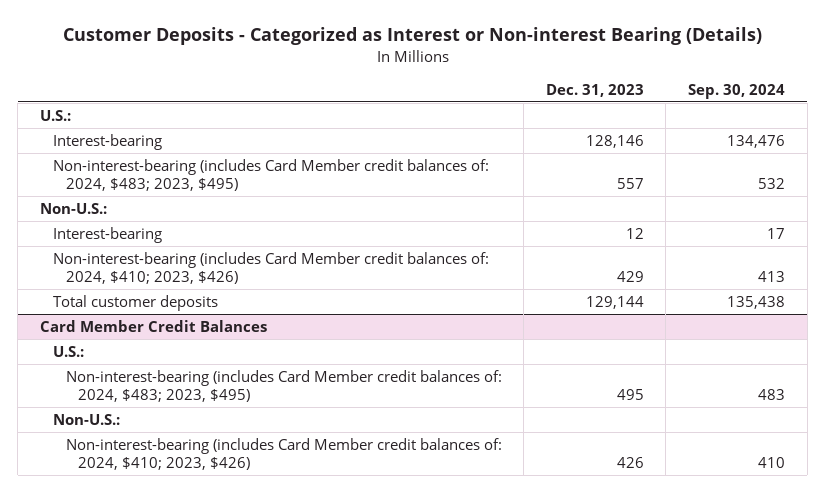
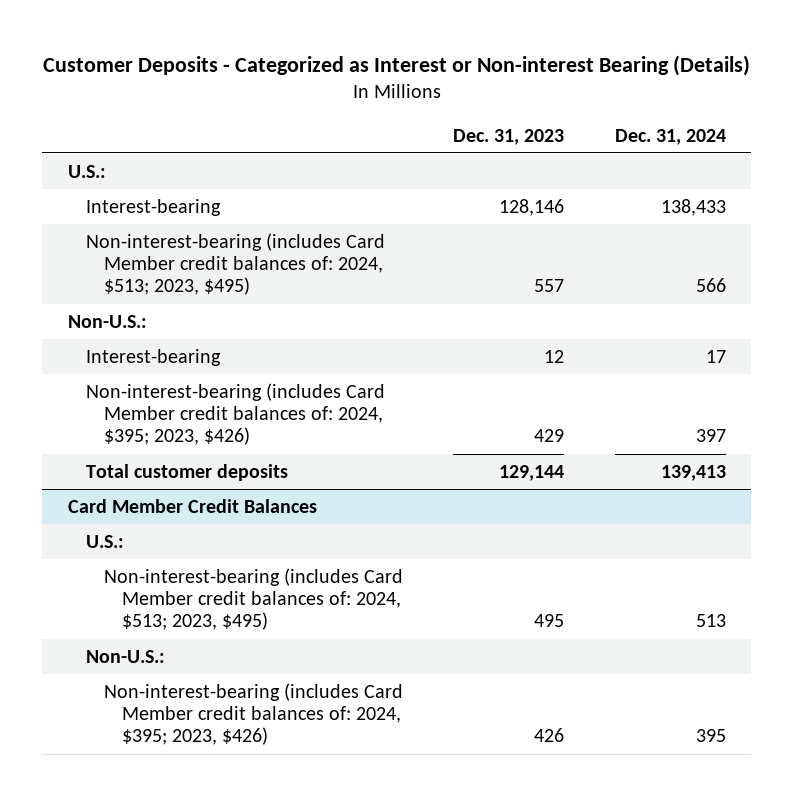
[688,83,786,99] Sep. 30, 2024 -> none
none -> [614,128,726,145] Dec. 31, 2024
[52,158,489,192] Non-interest-bearing (includes Card Member credit balances of: 2024, $483; 2023, $495) -> [85,232,385,296] Non-interest-bearing (includes Card Member credit balances of: 2024, $513; 2023, $495)
[52,251,489,285] Non-interest-bearing (includes Card Member credit balances of: 2024, $410; 2023, $426) -> [85,382,385,446] Non-interest-bearing (includes Card Member credit balances of: 2024, $395; 2023, $426)
[65,369,502,403] Non-interest-bearing (includes Card Member credit balances of: 2024, $483; 2023, $495) -> [103,567,403,631] Non-interest-bearing (includes Card Member credit balances of: 2024, $513; 2023, $495)
[65,437,502,471] Non-interest-bearing (includes Card Member credit balances of: 2024, $410; 2023, $426) -> [103,682,403,746] Non-interest-bearing (includes Card Member credit balances of: 2024, $395; 2023, $426)

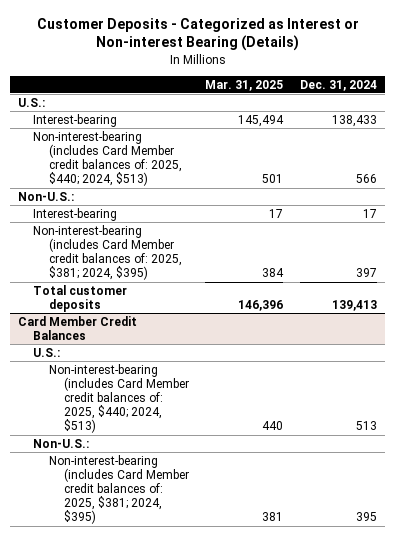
[453,128,565,145] Dec. 31, 2023 -> none
none -> [205,79,284,91] Mar. 31, 2025
[85,232,385,296] Non-interest-bearing (includes Card Member credit balances of: 2024, $513; 2023, $495) -> [33,130,182,187] Non-interest-bearing (includes Card Member credit balances of: 2025, $440; 2024, $513)
[85,382,385,446] Non-interest-bearing (includes Card Member credit balances of: 2024, $395; 2023, $426) -> [33,224,182,281] Non-interest-bearing (includes Card Member credit balances of: 2025, $381; 2024, $395)
[103,567,403,631] Non-interest-bearing (includes Card Member credit balances of: 2024, $513; 2023, $495) -> [48,363,189,434] Non-interest-bearing (includes Card Member credit balances of: 2025, $440; 2024, $513)
[103,682,403,746] Non-interest-bearing (includes Card Member credit balances of: 2024, $395; 2023, $426) -> [48,454,189,525] Non-interest-bearing (includes Card Member credit balances of: 2025, $381; 2024, $395)

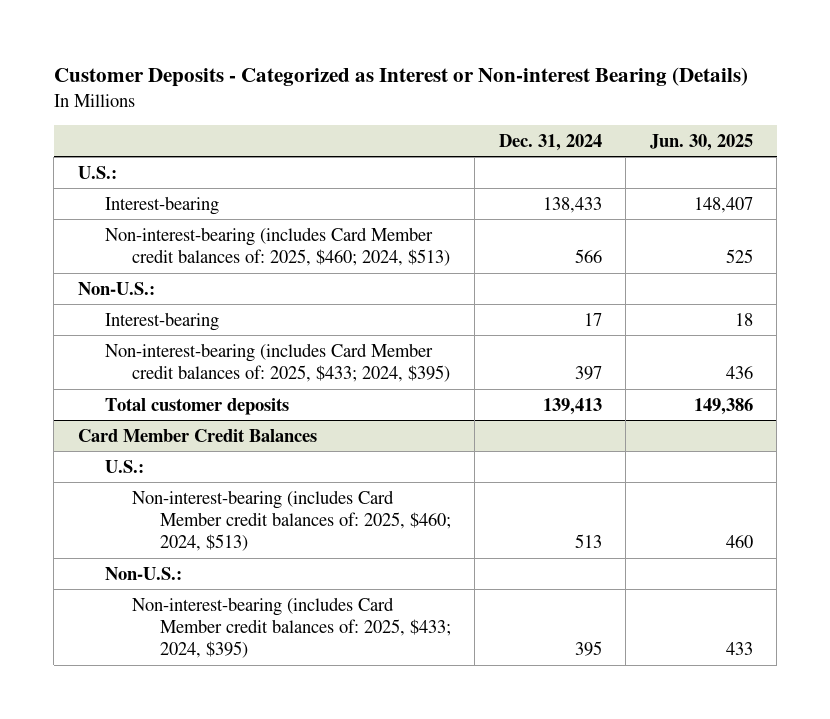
[205,79,284,91] Mar. 31, 2025 -> none
none -> [649,133,753,151] Jun. 30, 2025
[33,130,182,187] Non-interest-bearing (includes Card Member credit balances of: 2025, $440; 2024, $513) -> [105,226,451,266] Non-interest-bearing (includes Card Member credit balances of: 2025, $460; 2024, $513)
[33,224,182,281] Non-interest-bearing (includes Card Member credit balances of: 2025, $381; 2024, $395) -> [105,342,451,382] Non-interest-bearing (includes Card Member credit balances of: 2025, $433; 2024, $395)
[48,363,189,434] Non-interest-bearing (includes Card Member credit balances of: 2025, $440; 2024, $513) -> [132,489,451,552] Non-interest-bearing (includes Card Member credit balances of: 2025, $460; 2024, $513)
[48,454,189,525] Non-interest-bearing (includes Card Member credit balances of: 2025, $381; 2024, $395) -> [132,596,451,659] Non-interest-bearing (includes Card Member credit balances of: 2025, $433; 2024, $395)

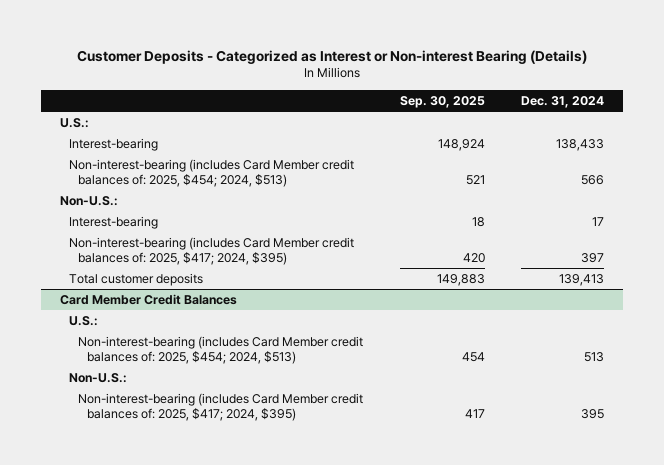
[649,133,753,151] Jun. 30, 2025 -> none
none -> [399,95,485,108] Sep. 30, 2025
[105,226,451,266] Non-interest-bearing (includes Card Member credit balances of: 2025, $460; 2024, $513) -> [68,159,354,187] Non-interest-bearing (includes Card Member credit balances of: 2025, $454; 2024, $513)
[105,342,451,382] Non-interest-bearing (includes Card Member credit balances of: 2025, $433; 2024, $395) -> [68,237,354,265] Non-interest-bearing (includes Card Member credit balances of: 2025, $417; 2024, $395)
[132,489,451,552] Non-interest-bearing (includes Card Member credit balances of: 2025, $460; 2024, $513) -> [77,336,363,364] Non-interest-bearing (includes Card Member credit balances of: 2025, $454; 2024, $513)
[132,596,451,659] Non-interest-bearing (includes Card Member credit balances of: 2025, $433; 2024, $395) -> [77,393,363,421] Non-interest-bearing (includes Card Member credit balances of: 2025, $417; 2024, $395)

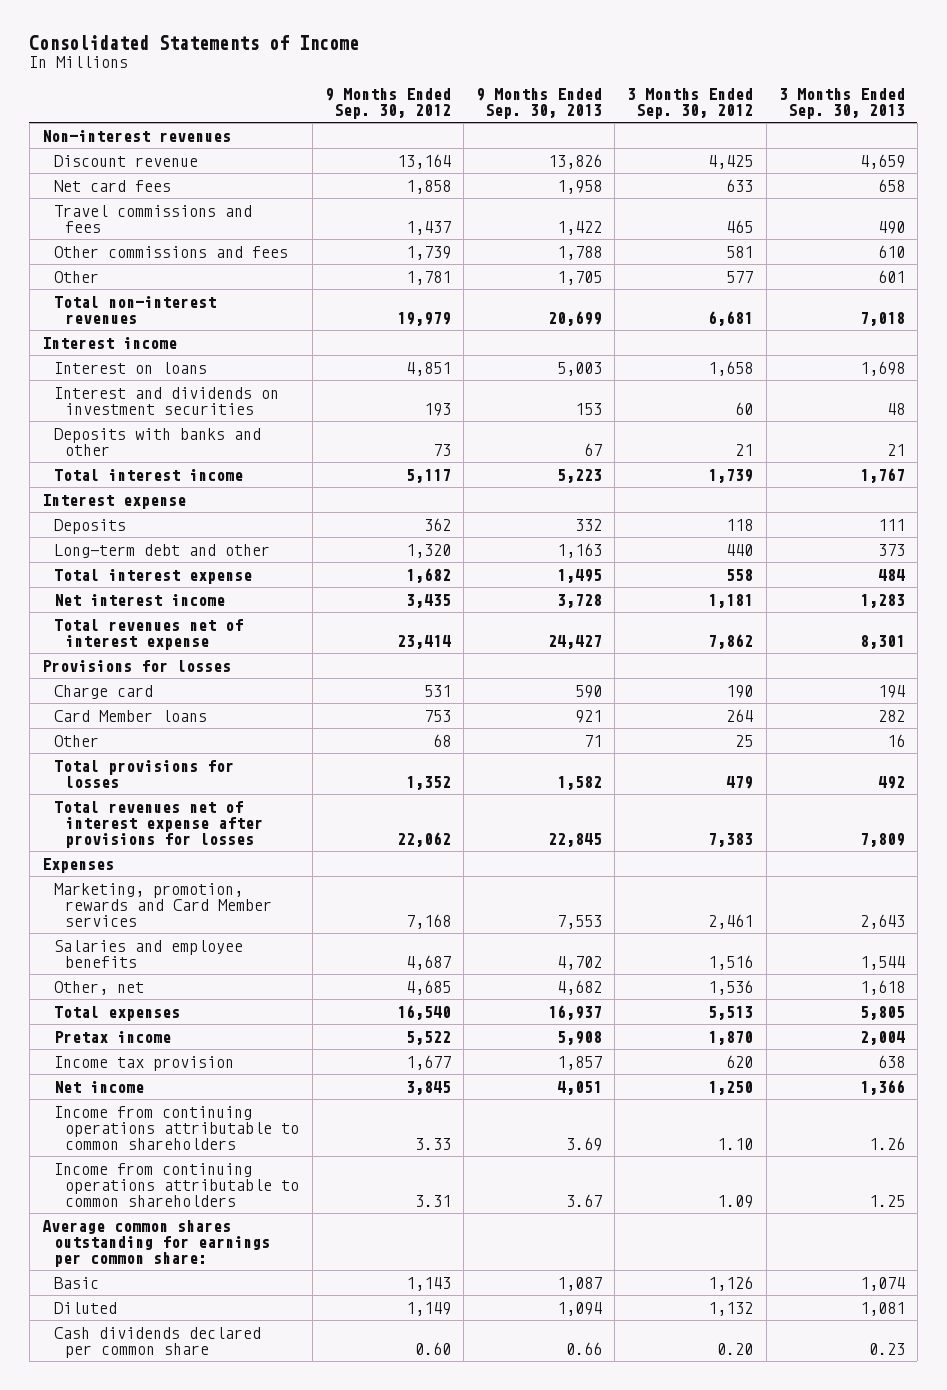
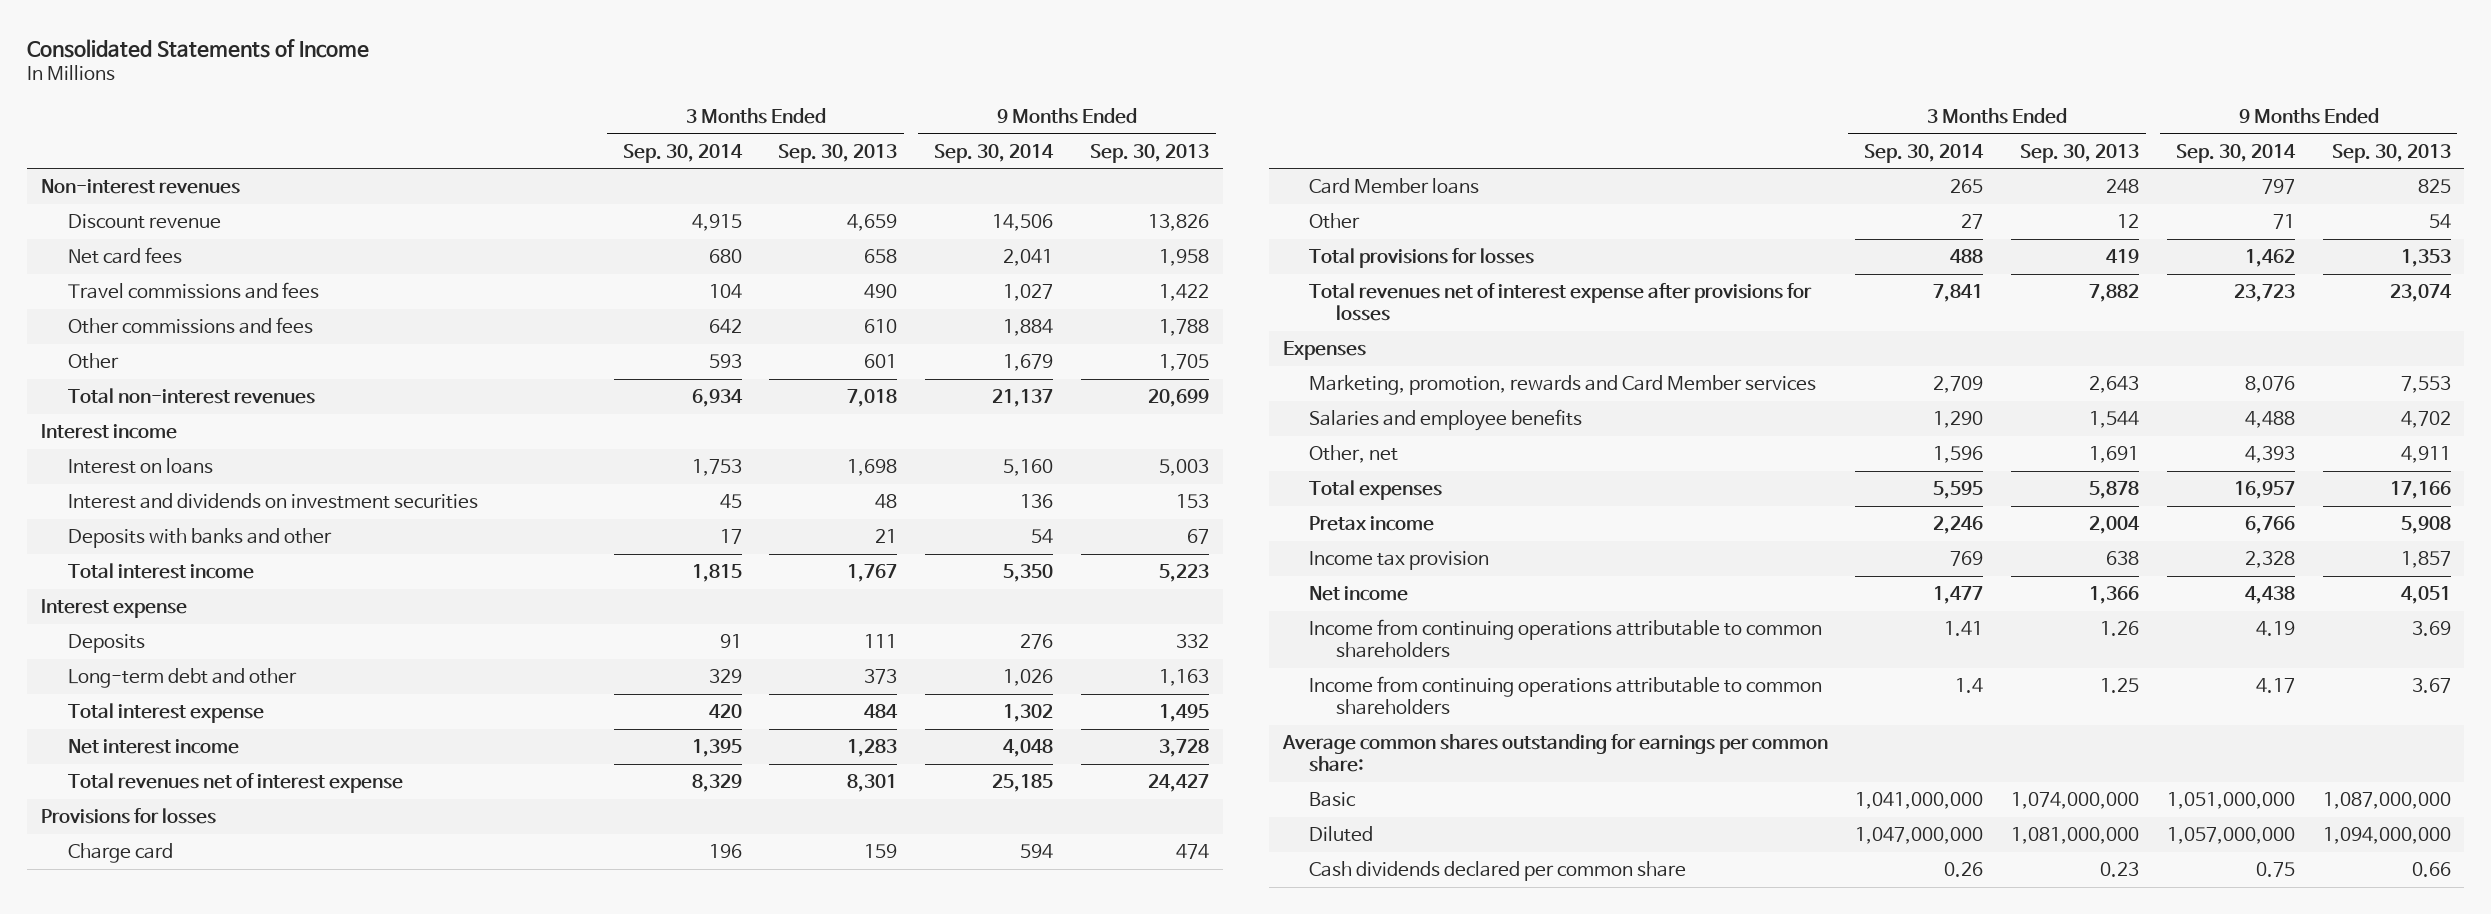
[324,87,451,119] 9 Months Ended Sep. 30, 2012 -> none
[627,87,754,119] 3 Months Ended Sep. 30, 2012 -> none
none -> [622,143,743,163] Sep. 30, 2014
none -> [934,143,1055,163] Sep. 30, 2014
[575,684,603,698] 590 -> [1175,844,1209,860] 474
[877,684,905,698] 194 -> [864,844,898,859] 159
[575,709,603,723] 921 -> [2417,179,2451,194] 825
[877,709,905,722] 282 -> [2106,179,2140,194] 248
[584,734,603,747] 71 -> [2428,214,2451,229] 54
[886,733,905,747] 16 -> [2117,214,2140,229] 12
[557,775,603,790] 1,582 -> [2400,249,2451,268] 1,353
[877,775,905,789] 492 -> [2106,249,2140,264] 419
[548,832,603,847] 22,845 -> [2389,284,2452,303] 23,074
[859,832,905,847] 7,809 -> [2089,284,2140,303] 7,882
[557,979,603,995] 4,682 -> [2400,446,2451,464] 4,911
[859,979,905,995] 1,618 -> [2089,446,2140,464] 1,691
[548,1004,603,1020] 16,937 -> [2389,481,2451,500] 17,166
[859,1005,905,1020] 5,805 -> [2089,481,2140,500] 5,878
[557,1276,603,1291] 1,087 -> [2322,792,2451,810] 1,087,000,000
[859,1276,905,1291] 1,074 -> [2011,792,2140,810] 1,074,000,000
[557,1301,603,1316] 1,094 -> [2322,827,2451,845] 1,094,000,000
[859,1301,905,1316] 1,081 -> [2011,827,2140,845] 1,081,000,000

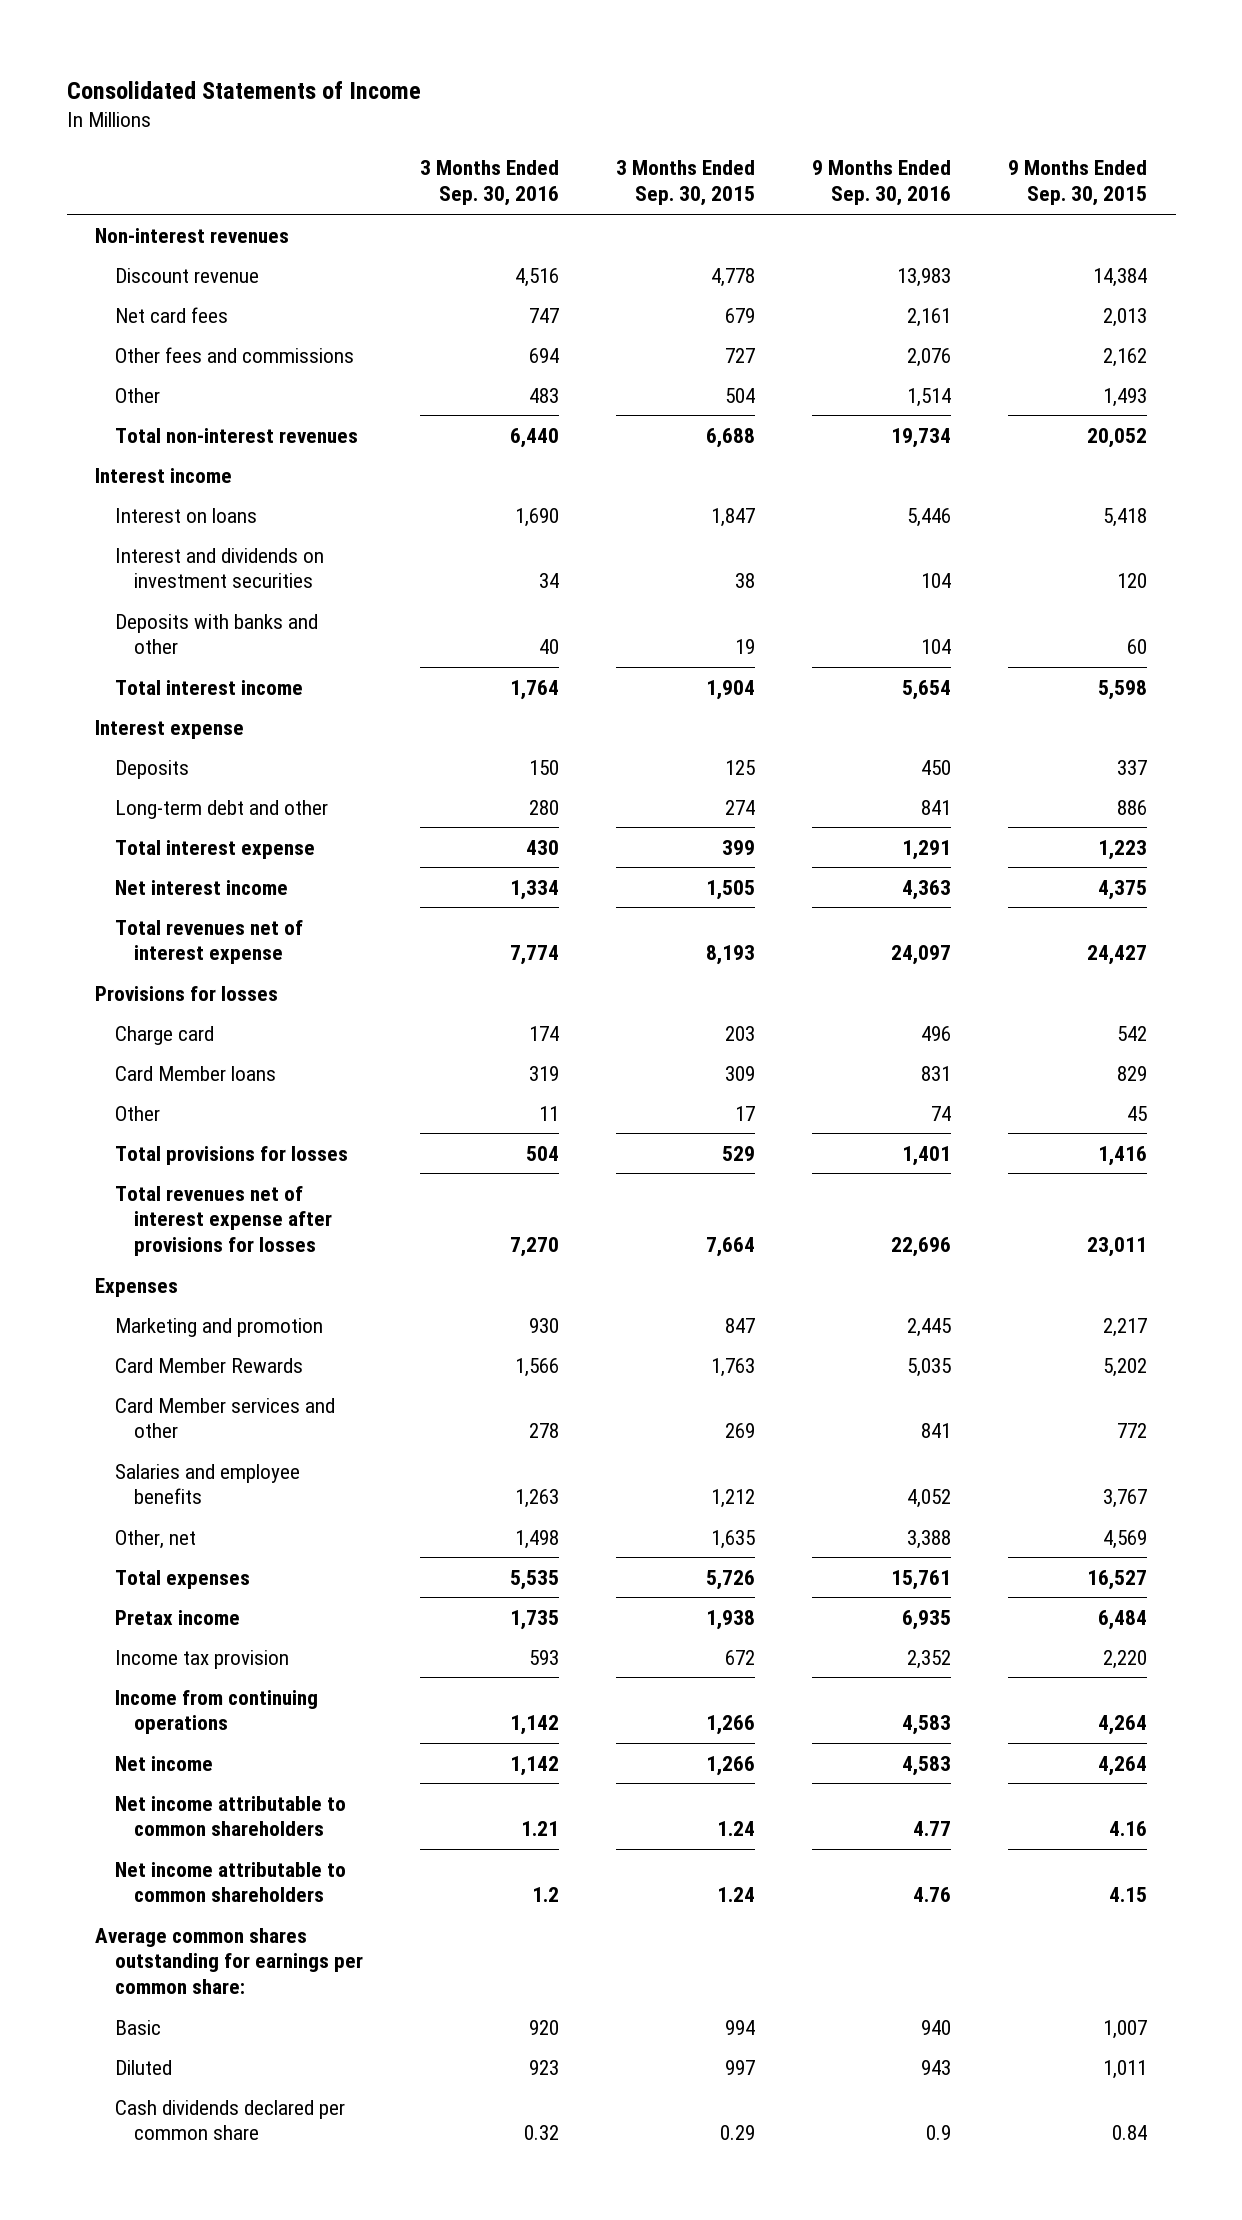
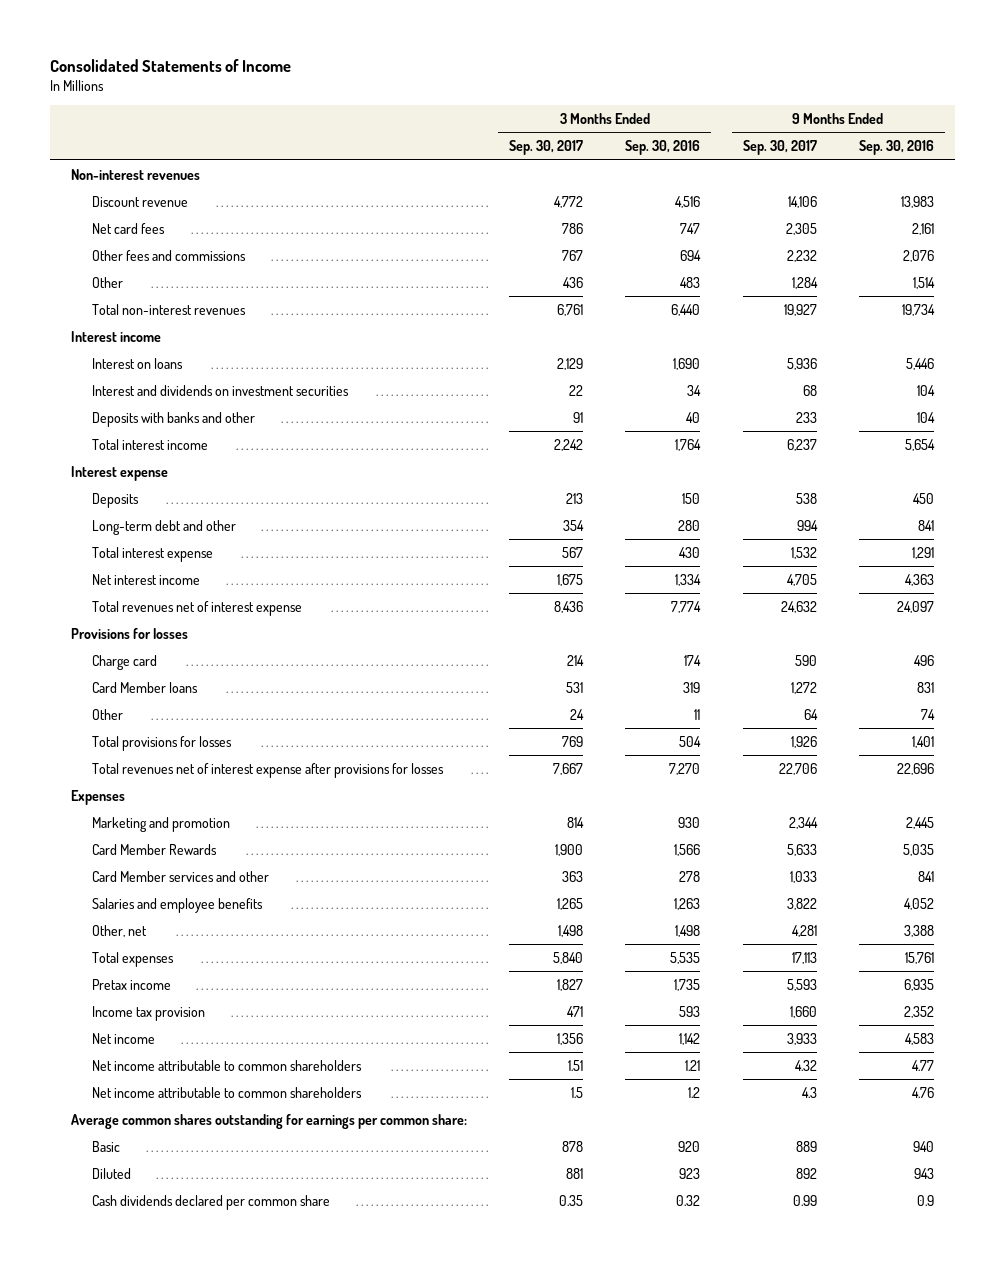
[615,160,755,207] 3 Months Ended Sep. 30, 2015 -> none
[1008,160,1148,207] 9 Months Ended Sep. 30, 2015 -> none
none -> [509,140,584,156] Sep. 30, 2017
none -> [742,140,817,156] Sep. 30, 2017
[114,1689,318,1735] Income from continuing operations -> none

